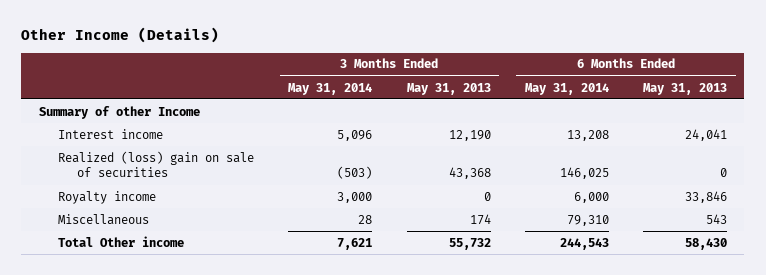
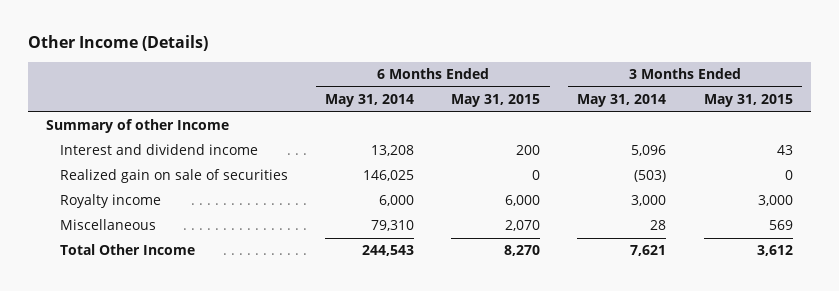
[406,82,491,95] May 31, 2013 -> none
[643,82,728,95] May 31, 2013 -> none
none -> [451,93,541,107] May 31, 2015
none -> [703,93,793,107] May 31, 2015
[57,128,163,139] Interest income -> [60,144,259,156] Interest and dividend income
[57,150,254,178] Realized (loss) gain on sale of securities -> [60,169,289,184] Realized gain on sale of securities
[57,235,184,247] Total Other income -> [60,244,196,256] Total Other Income

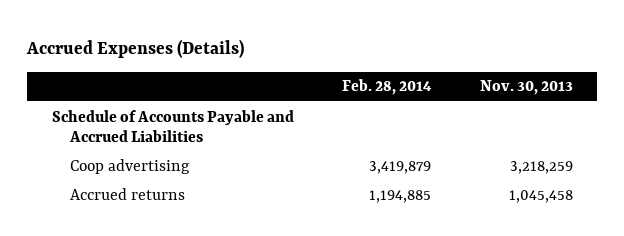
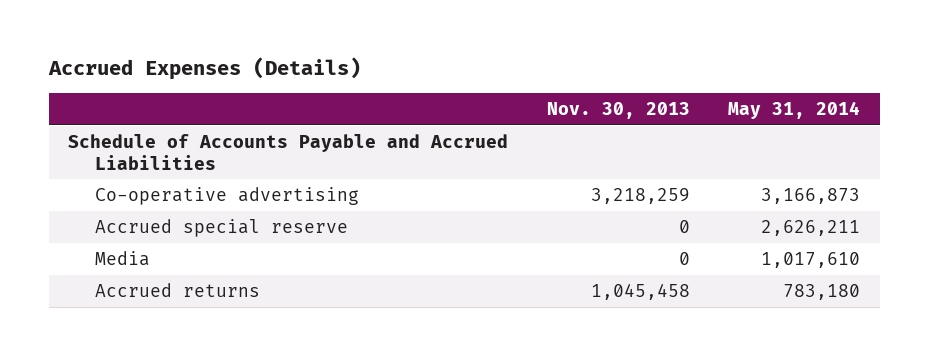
[342,79,433,96] Feb. 28, 2014 -> none
none -> [728,100,861,119] May 31, 2014
[69,158,190,174] Coop advertising -> [94,186,359,205] Co-operative advertising
none -> [94,218,348,237] Accrued special reserve
none -> [94,250,150,266] Media

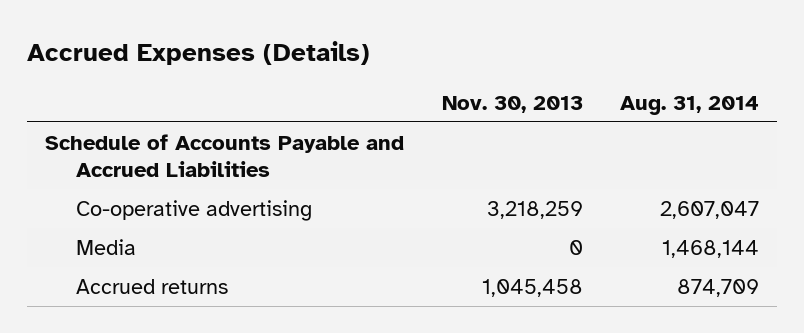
[728,100,861,119] May 31, 2014 -> none
none -> [619,95,759,115] Aug. 31, 2014
[94,218,348,237] Accrued special reserve -> none

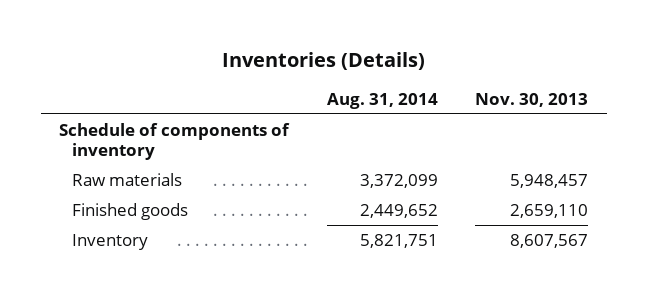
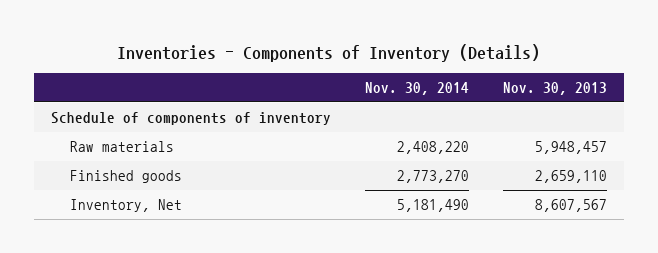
[221,52,425,71] Inventories (Details) -> [117,43,541,62] Inventories - Components of Inventory (Details)
[326,92,438,109] Aug. 31, 2014 -> none
none -> [365,82,470,96] Nov. 30, 2014
[72,233,149,250] Inventory -> [70,199,183,213] Inventory, Net

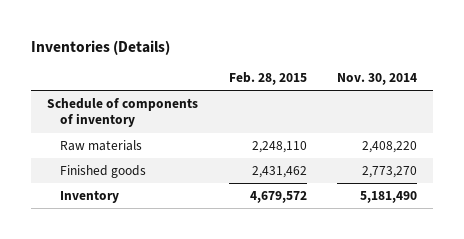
[117,43,541,62] Inventories - Components of Inventory (Details) -> [31,39,171,55] Inventories (Details)
[503,82,608,96] Nov. 30, 2013 -> none
none -> [228,72,307,86] Feb. 28, 2015
[70,199,183,213] Inventory, Net -> [59,190,119,204] Inventory

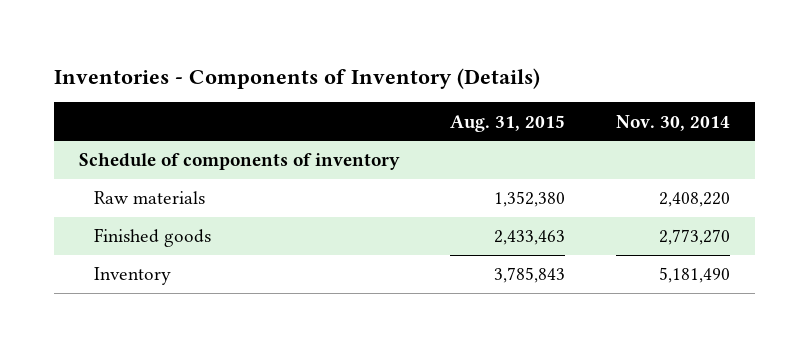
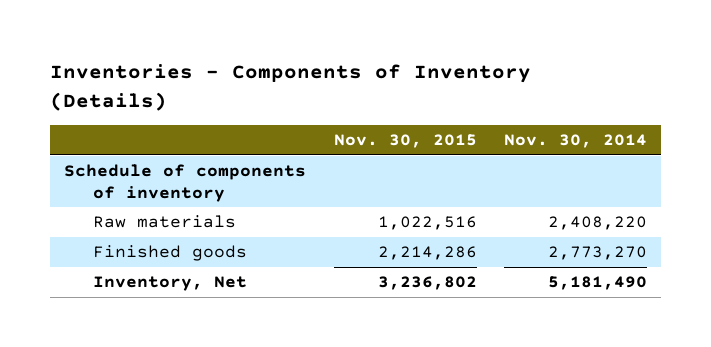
[450,114,566,132] Aug. 31, 2015 -> none
none -> [333,134,477,149] Nov. 30, 2015
[94,267,172,286] Inventory -> [92,276,247,292] Inventory, Net

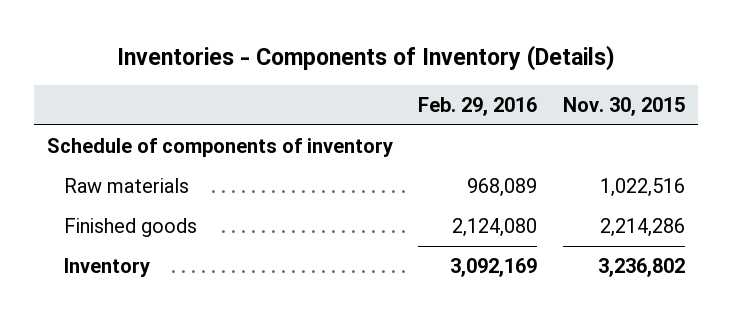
[504,134,648,149] Nov. 30, 2014 -> none
none -> [418,96,538,116] Feb. 29, 2016
[92,276,247,292] Inventory, Net -> [63,257,150,277] Inventory

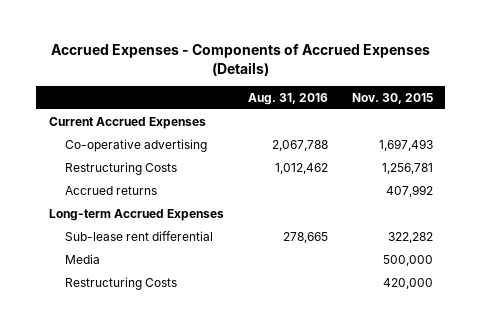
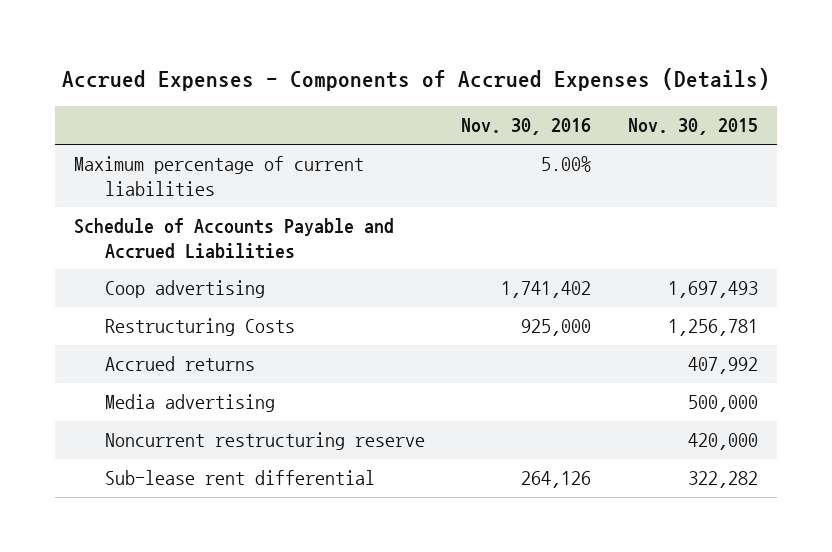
[247,92,328,105] Aug. 31, 2016 -> none
none -> [461,118,592,136] Nov. 30, 2016
none -> [73,156,364,196] Maximum percentage of current liabilities
[48,116,206,129] Current Accrued Expenses -> [73,218,394,259] Schedule of Accounts Payable and Accrued Liabilities
[64,138,207,152] Co-operative advertising -> [104,280,265,299] Coop advertising
[48,208,224,221] Long-term Accrued Expenses -> none
none -> [104,394,275,413] Media advertising
none -> [104,432,425,451] Noncurrent restructuring reserve
[64,253,100,264] Media -> none
[64,276,177,290] Restructuring Costs -> none

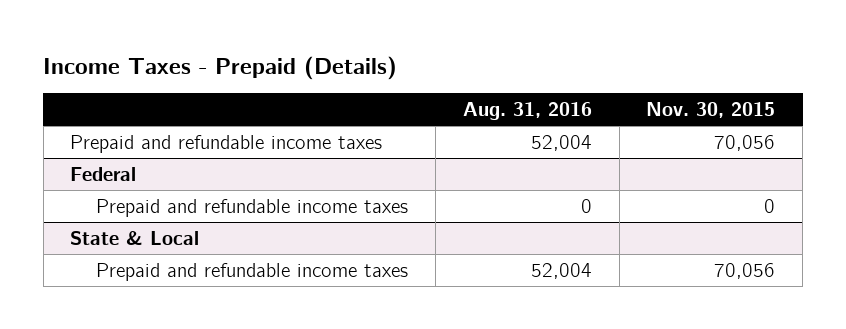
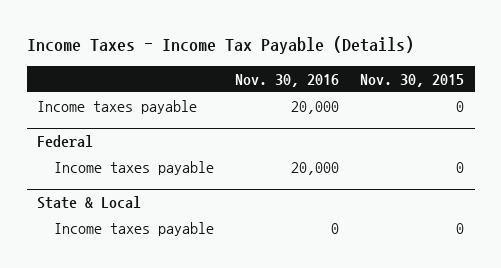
[43,55,398,80] Income Taxes - Prepaid (Details) -> [26,36,414,55] Income Taxes - Income Tax Payable (Details)
[462,102,592,121] Aug. 31, 2016 -> none
none -> [235,73,340,87] Nov. 30, 2016
[70,134,383,153] Prepaid and refundable income taxes -> none
none -> [37,100,198,115] Income taxes payable
[96,198,409,217] Prepaid and refundable income taxes -> none
none -> [54,161,215,176] Income taxes payable
[96,262,409,281] Prepaid and refundable income taxes -> none
none -> [54,222,215,237] Income taxes payable

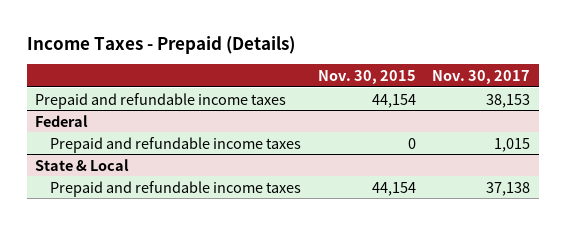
[26,36,414,55] Income Taxes - Income Tax Payable (Details) -> [26,35,295,54] Income Taxes - Prepaid (Details)
[235,73,340,87] Nov. 30, 2016 -> none
none -> [432,69,531,84] Nov. 30, 2017
[37,100,198,115] Income taxes payable -> none
none -> [35,92,287,109] Prepaid and refundable income taxes
[54,161,215,176] Income taxes payable -> none
none -> [50,136,302,153] Prepaid and refundable income taxes
[54,222,215,237] Income taxes payable -> none
none -> [50,180,302,197] Prepaid and refundable income taxes

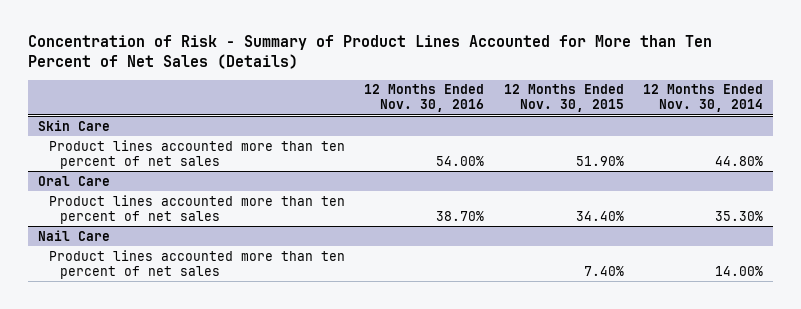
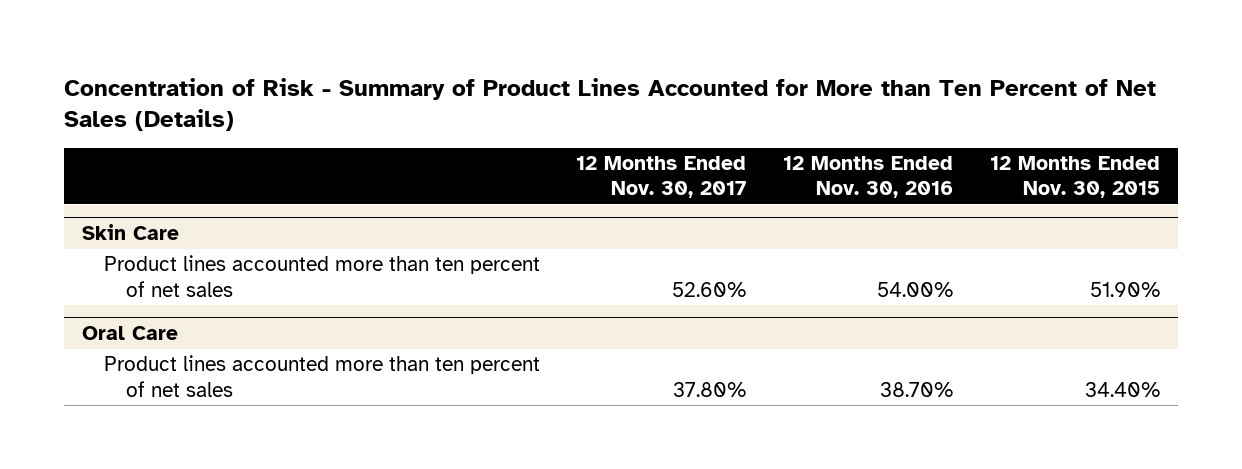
[643,84,764,113] 12 Months Ended Nov. 30, 2014 -> none
none -> [576,156,747,199] 12 Months Ended Nov. 30, 2017
[37,229,110,241] Nail Care -> none
[48,249,345,279] Product lines accounted more than ten percent of net sales -> none

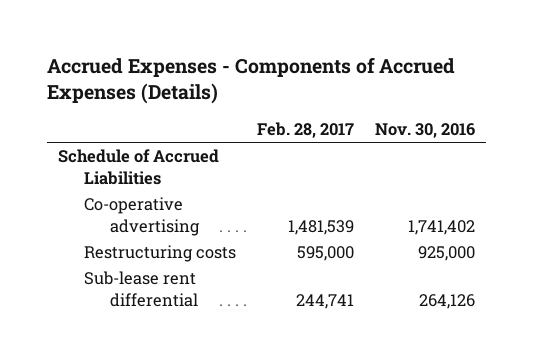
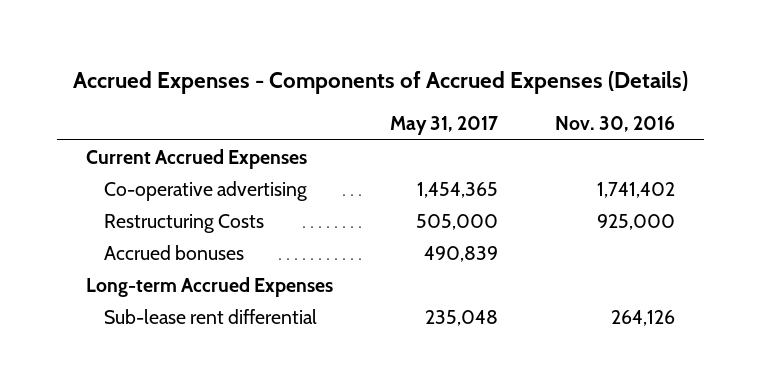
[257,122,355,139] Feb. 28, 2017 -> none
none -> [390,116,499,136] May 31, 2017
[57,149,219,185] Schedule of Accrued Liabilities -> [85,149,307,170] Current Accrued Expenses
[84,245,237,263] Restructuring costs -> [104,214,265,234] Restructuring Costs
none -> [104,245,245,261] Accrued bonuses
none -> [85,277,333,298] Long-term Accrued Expenses

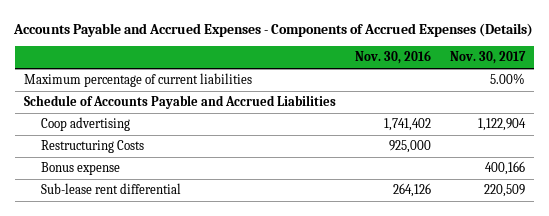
[72,70,688,94] Accrued Expenses - Components of Accrued Expenses (Details) -> [13,22,534,37] Accounts Payable and Accrued Expenses - Components of Accrued Expenses (Details)
[390,116,499,136] May 31, 2017 -> none
none -> [449,51,526,65] Nov. 30, 2017
none -> [23,73,252,88] Maximum percentage of current liabilities
[85,149,307,170] Current Accrued Expenses -> [23,95,336,110] Schedule of Accounts Payable and Accrued Liabilities
[104,181,308,202] Co-operative advertising -> [41,117,131,132] Coop advertising
[85,277,333,298] Long-term Accrued Expenses -> none
[104,245,245,261] Accrued bonuses -> [41,162,121,176] Bonus expense

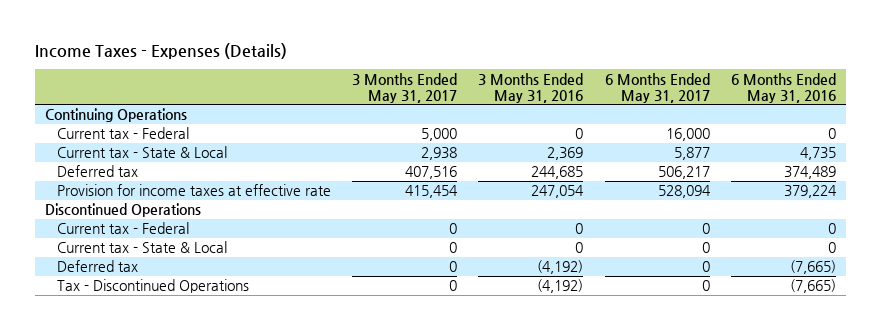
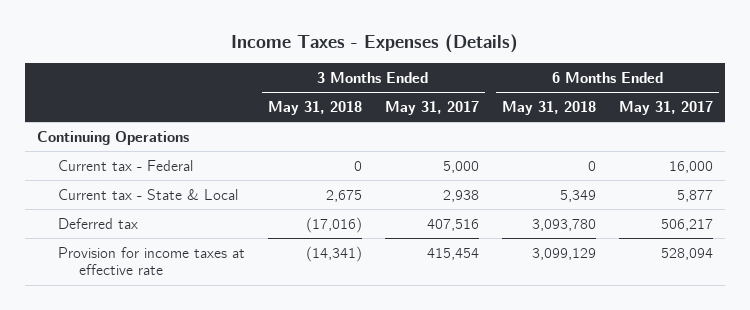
[478,72,584,103] 3 Months Ended May 31, 2016 -> none
[730,72,836,103] 6 Months Ended May 31, 2016 -> none
none -> [267,101,362,116] May 31, 2018
none -> [502,101,597,116] May 31, 2018
[45,203,202,218] Discontinued Operations -> none
[56,222,189,235] Current tax - Federal -> none
[56,241,227,254] Current tax - State & Local -> none
[56,260,138,273] Deferred tax -> none
[56,279,249,294] Tax - Discontinued Operations -> none

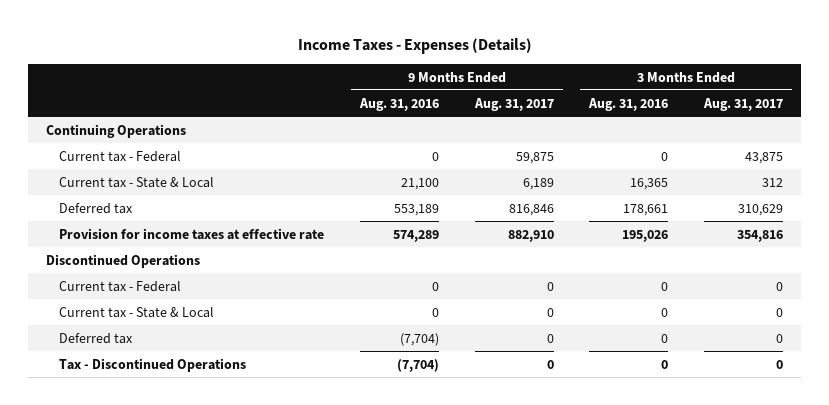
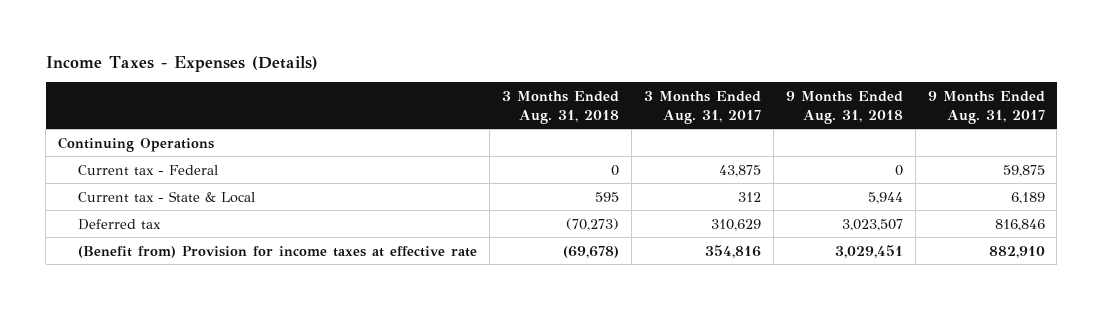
[358,97,439,111] Aug. 31, 2016 -> none
[588,97,669,111] Aug. 31, 2016 -> none
none -> [501,91,619,124] 3 Months Ended Aug. 31, 2018
none -> [785,91,903,124] 9 Months Ended Aug. 31, 2018
[46,253,201,268] Discontinued Operations -> none
[59,280,182,292] Current tax - Federal -> none
[59,306,215,318] Current tax - State & Local -> none
[59,332,134,344] Deferred tax -> none
[59,357,247,372] Tax - Discontinued Operations -> none
[59,227,325,240] Provision for income taxes at effective rate -> [77,245,477,258] (Benefit from) Provision for income taxes at effective rate

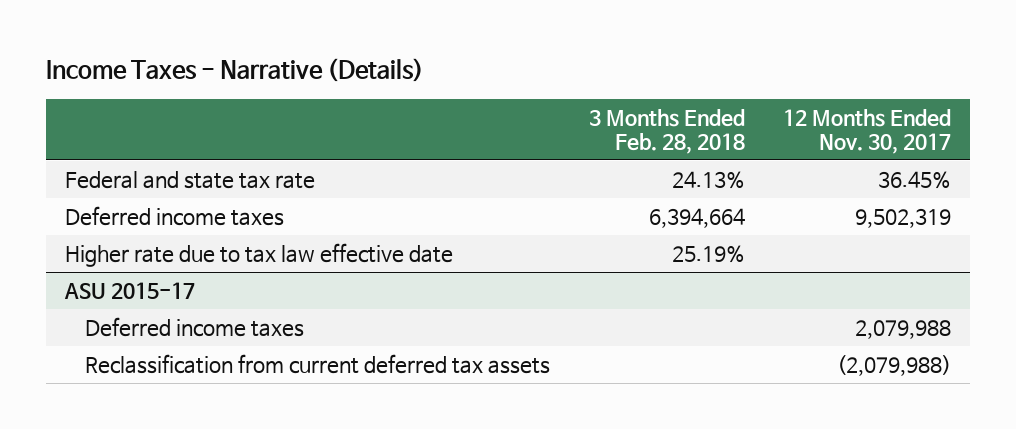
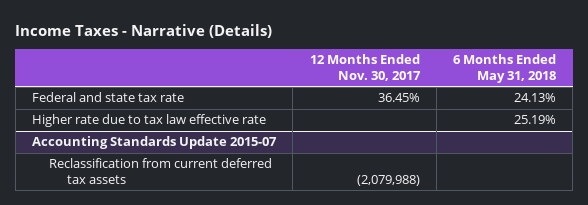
[588,108,745,154] 3 Months Ended Feb. 28, 2018 -> none
none -> [452,54,556,83] 6 Months Ended May 31, 2018
[64,205,284,226] Deferred income taxes -> none
[63,281,195,299] ASU 2015-17 -> none
[85,316,305,337] Deferred income taxes -> none
[64,242,453,267] Higher rate due to tax law effective date -> [32,114,267,128] Higher rate due to tax law effective rate
none -> [32,136,278,150] Accounting Standards Update 2015-07

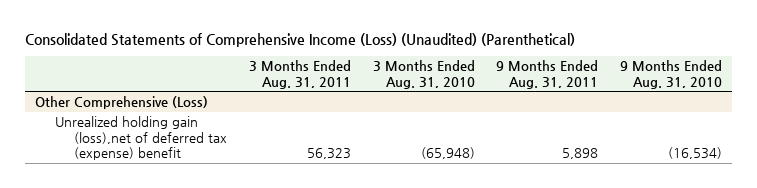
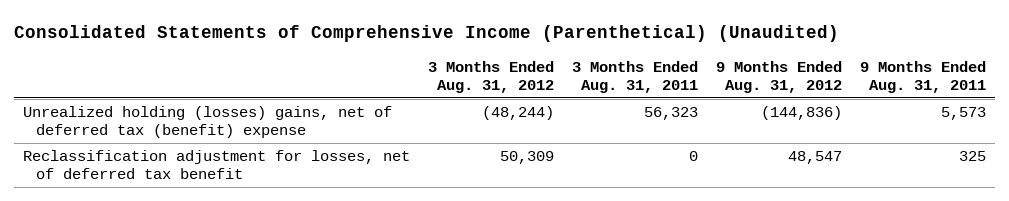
[24,32,575,47] Consolidated Statements of Comprehensive Income (Loss) (Unaudited) (Parenthetical) -> [14,25,840,43] Consolidated Statements of Comprehensive Income (Parenthetical) (Unaudited)
[372,60,475,89] 3 Months Ended Aug. 31, 2010 -> none
[619,60,722,89] 9 Months Ended Aug. 31, 2010 -> none
none -> [427,60,554,93] 3 Months Ended Aug. 31, 2012
none -> [715,60,842,93] 9 Months Ended Aug. 31, 2012
[35,96,209,110] Other Comprehensive (Loss) -> none
[54,116,228,160] Unrealized holding gain (loss),net of deferred tax (expense) benefit -> [23,106,393,139] Unrealized holding (losses) gains, net of deferred tax (benefit) expense
[562,147,599,159] 5,898 -> [940,107,986,121] 5,573
none -> [23,150,411,180] Reclassification adjustment for losses, net of deferred tax benefit

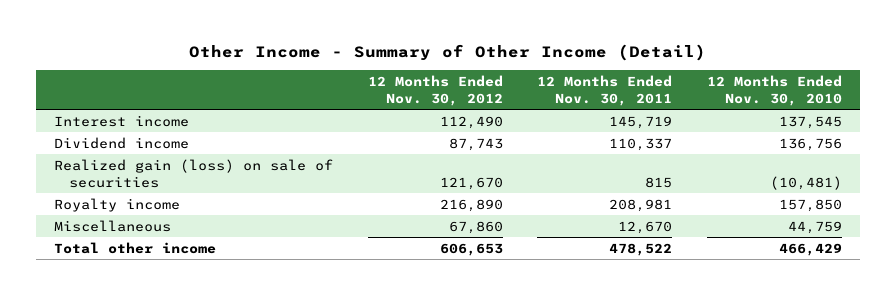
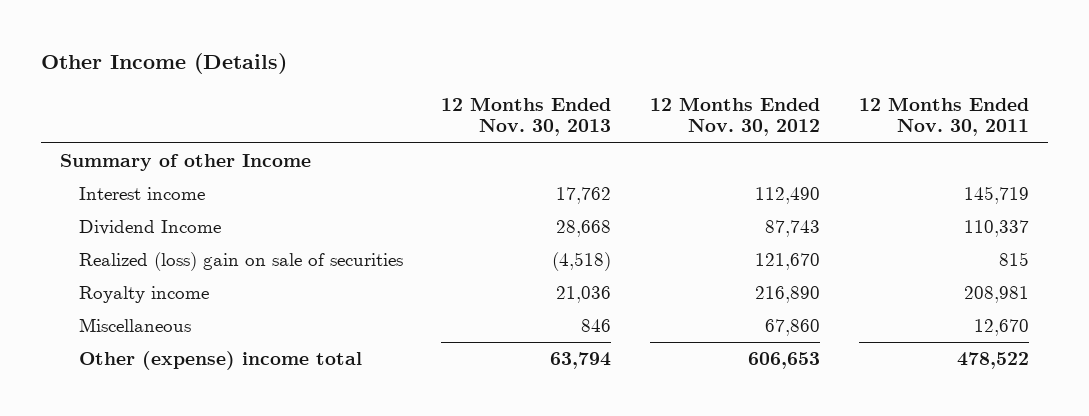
[189,43,707,61] Other Income - Summary of Other Income (Detail) -> [41,53,288,75] Other Income (Details)
[707,74,843,106] 12 Months Ended Nov. 30, 2010 -> none
none -> [441,96,612,137] 12 Months Ended Nov. 30, 2013
none -> [60,153,312,171] Summary of other Income
[53,136,189,149] Dividend income -> [78,219,221,235] Dividend Income
[53,158,333,188] Realized gain (loss) on sale of securities -> [78,251,403,271] Realized (loss) gain on sale of securities
[53,241,216,254] Total other income -> [78,350,362,370] Other (expense) income total

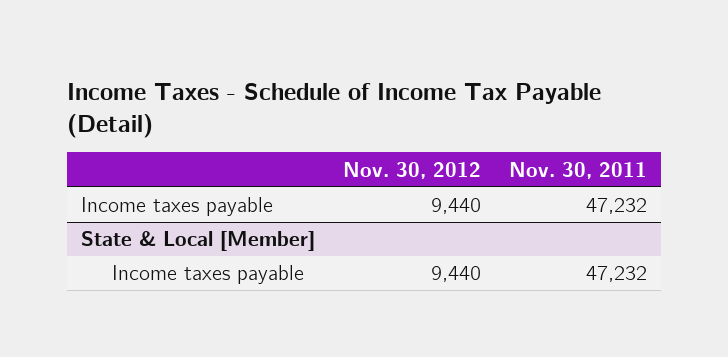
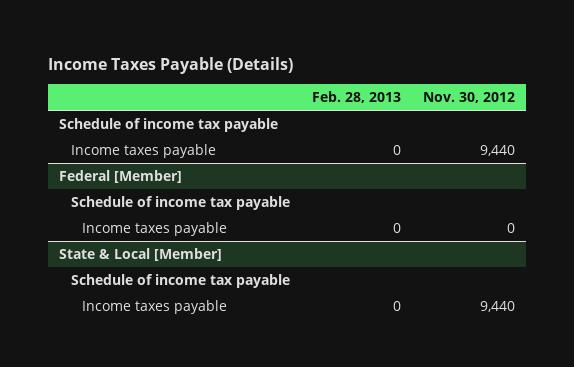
[67,82,602,138] Income Taxes - Schedule of Income Tax Payable (Detail) -> [47,56,293,74] Income Taxes Payable (Details)
[509,161,648,179] Nov. 30, 2011 -> none
none -> [311,90,401,103] Feb. 28, 2013
none -> [58,118,278,133] Schedule of income tax payable
none -> [58,170,182,184] Federal [Member]
none -> [70,196,290,211] Schedule of income tax payable
none -> [82,222,228,237] Income taxes payable
none -> [70,274,290,289] Schedule of income tax payable

